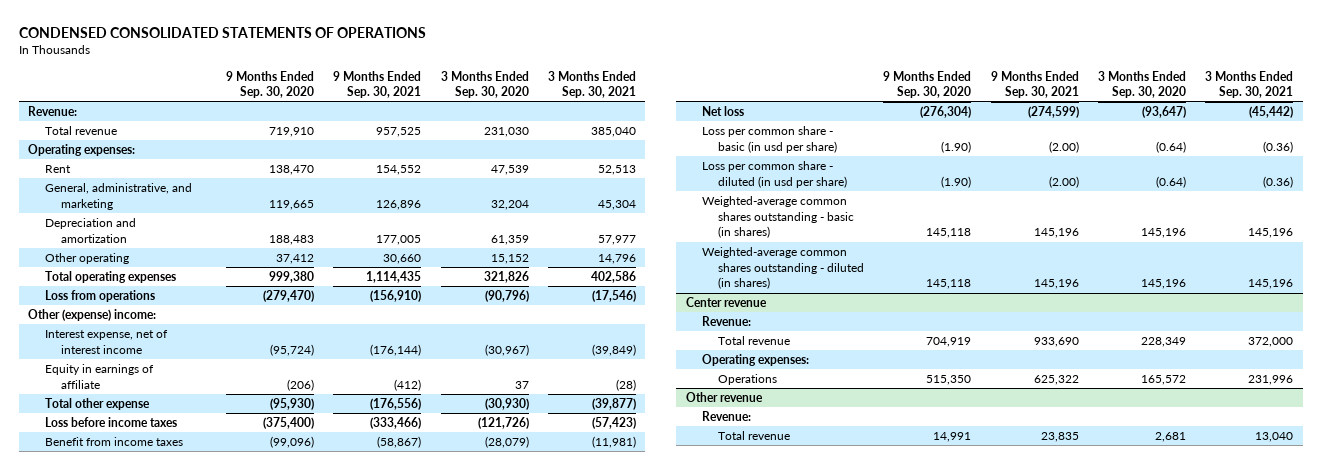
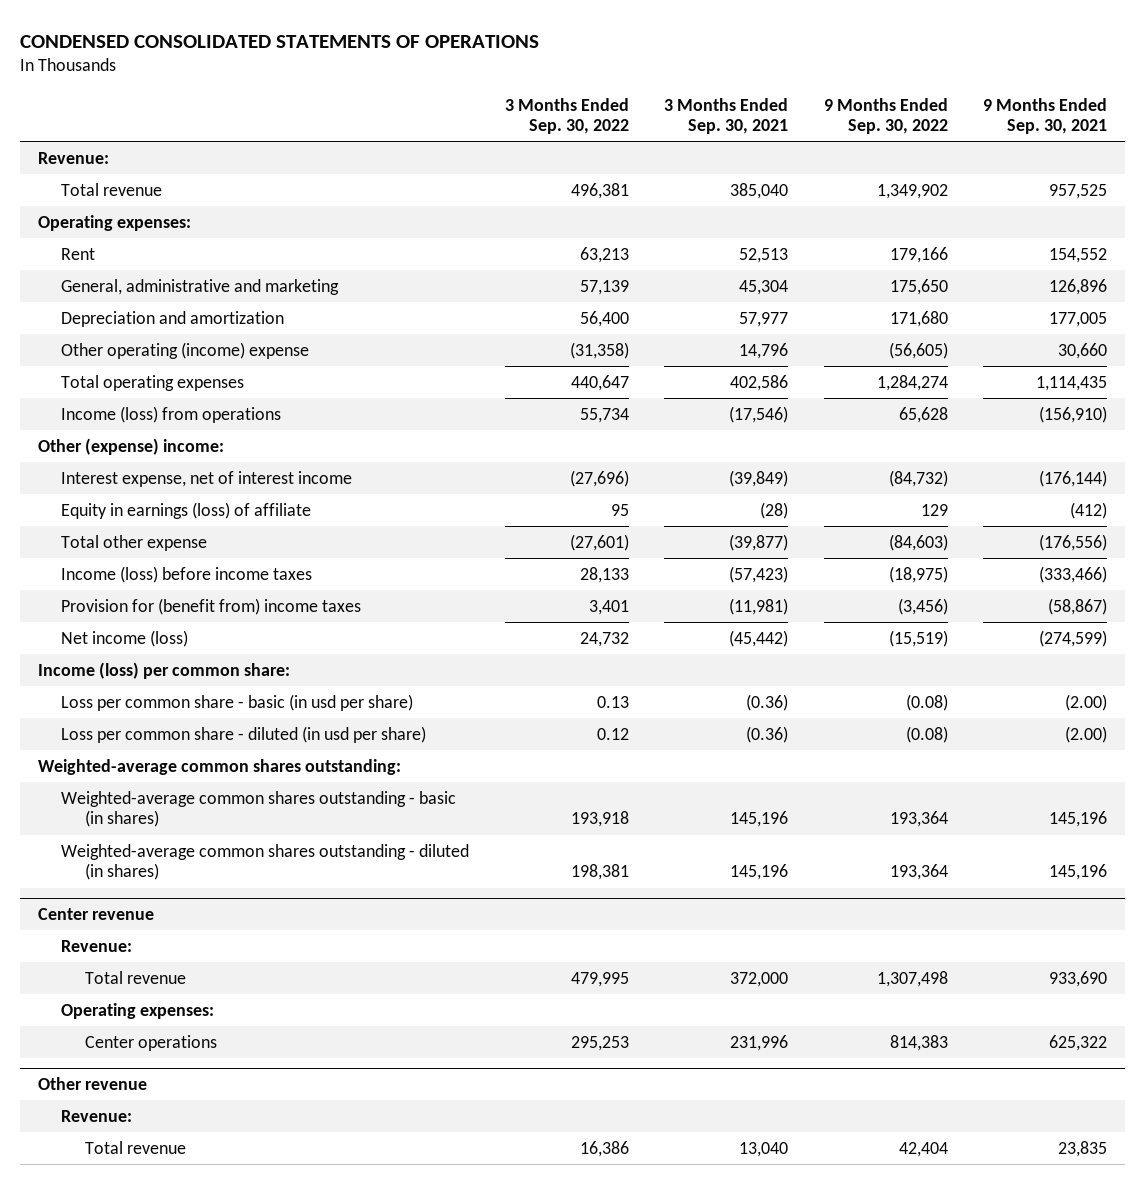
[226,70,315,99] 9 Months Ended Sep. 30, 2020 -> none
[440,70,529,99] 3 Months Ended Sep. 30, 2020 -> none
none -> [504,97,629,135] 3 Months Ended Sep. 30, 2022
none -> [823,97,948,135] 9 Months Ended Sep. 30, 2022
[44,183,192,210] General, administrative, and marketing -> [61,278,340,295] General, administrative and marketing
[44,253,129,265] Other operating -> [61,341,310,359] Other operating (income) expense
[44,290,155,303] Loss from operations -> [61,405,282,423] Income (loss) from operations
[44,364,154,389] Equity in earnings of affiliate -> [61,501,312,519] Equity in earnings (loss) of affiliate
[44,417,177,428] Loss before income taxes -> [61,565,313,583] Income (loss) before income taxes
[44,437,183,447] Benefit from income taxes -> [61,597,362,615] Provision for (benefit from) income taxes
[701,106,744,117] Net loss -> [61,629,189,647] Net income (loss)
none -> [37,661,290,679] Income (loss) per common share:
none -> [37,758,401,775] Weighted-average common shares outstanding:
[718,374,778,386] Operations -> [84,1034,217,1051] Center operations

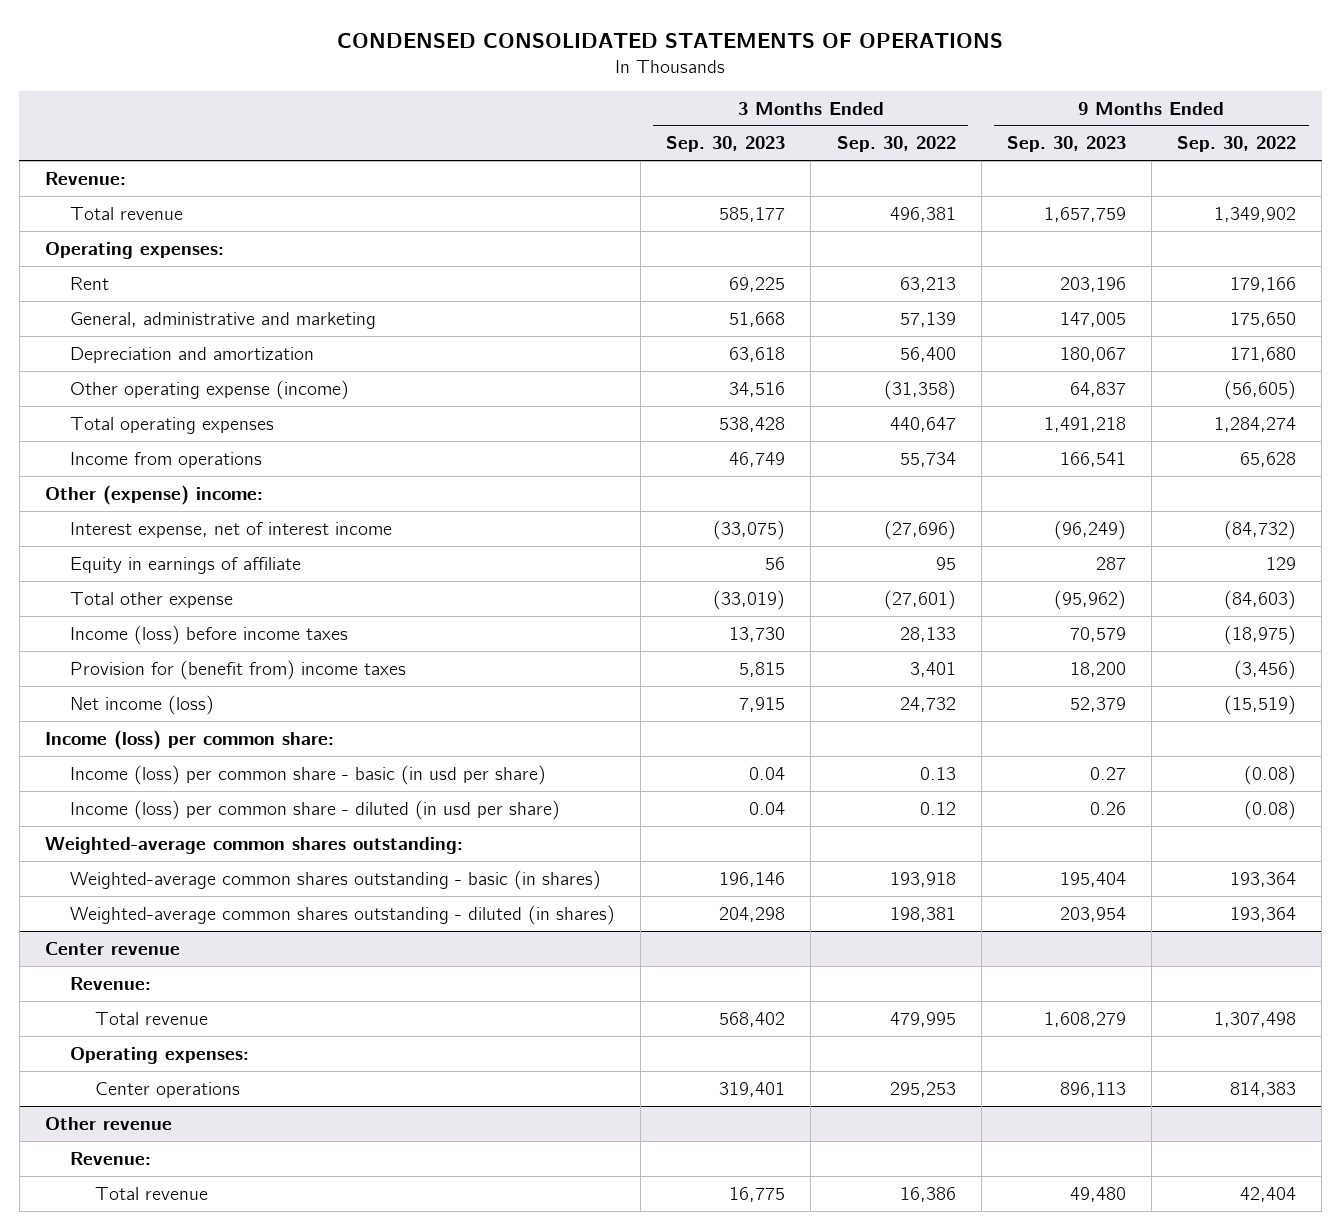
[664,97,789,135] 3 Months Ended Sep. 30, 2021 -> none
[983,97,1108,135] 9 Months Ended Sep. 30, 2021 -> none
none -> [666,136,786,153] Sep. 30, 2023
none -> [1006,136,1126,153] Sep. 30, 2023
[61,341,310,359] Other operating (income) expense -> [69,379,349,400] Other operating expense (income)
[61,405,282,423] Income (loss) from operations -> [69,451,262,468] Income from operations
[61,501,312,519] Equity in earnings (loss) of affiliate -> [69,556,301,574] Equity in earnings of affiliate
[61,693,414,711] Loss per common share - basic (in usd per share) -> [69,764,546,785] Income (loss) per common share - basic (in usd per share)
[61,725,427,743] Loss per common share - diluted (in usd per share) -> [69,799,560,820] Income (loss) per common share - diluted (in usd per share)

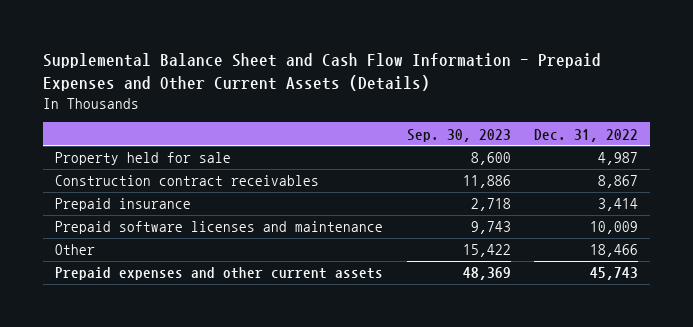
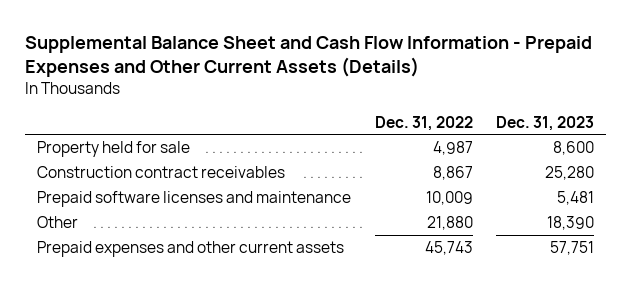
[406,128,511,142] Sep. 30, 2023 -> none
none -> [496,115,595,131] Dec. 31, 2023
[54,198,191,212] Prepaid insurance -> none
[590,244,639,258] 18,466 -> [426,215,473,230] 21,880

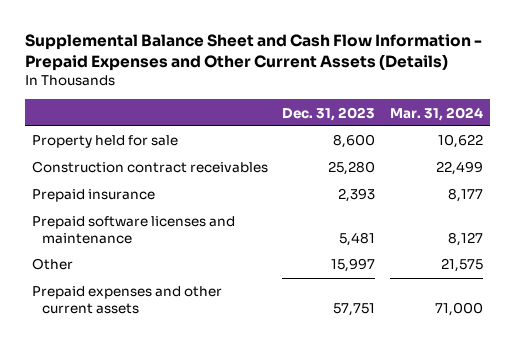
[374,115,473,131] Dec. 31, 2022 -> none
none -> [389,106,483,121] Mar. 31, 2024
none -> [31,189,155,203] Prepaid insurance
[547,215,595,230] 18,390 -> [331,258,376,273] 15,997

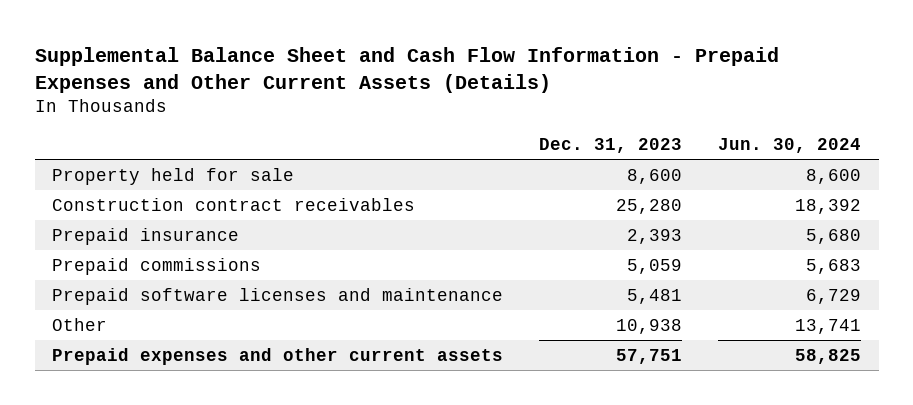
[389,106,483,121] Mar. 31, 2024 -> none
none -> [717,138,861,154] Jun. 30, 2024
none -> [52,257,262,275] Prepaid commissions
[331,258,376,273] 15,997 -> [616,318,683,334] 10,938

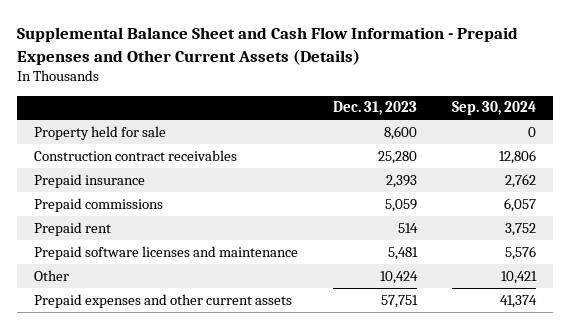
[717,138,861,154] Jun. 30, 2024 -> none
none -> [451,101,536,116] Sep. 30, 2024
none -> [34,221,112,236] Prepaid rent
[616,318,683,334] 10,938 -> [379,270,418,284] 10,424

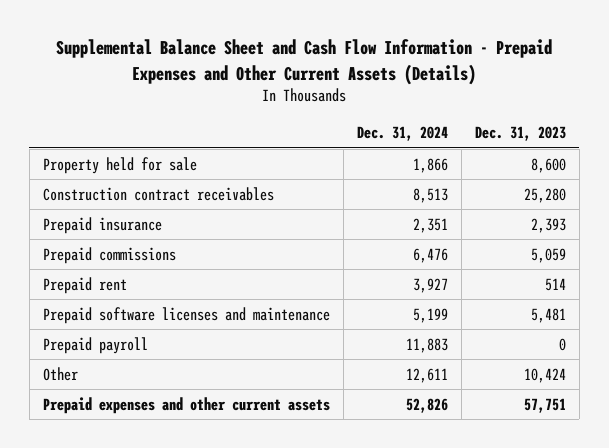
[451,101,536,116] Sep. 30, 2024 -> none
none -> [356,126,448,142] Dec. 31, 2024
none -> [42,336,148,354] Prepaid payroll

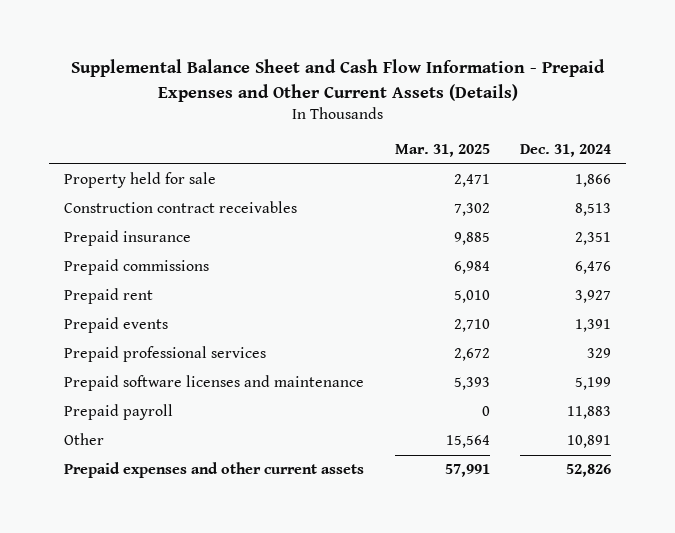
[474,126,566,142] Dec. 31, 2023 -> none
none -> [394,144,490,158] Mar. 31, 2025
none -> [64,317,169,334] Prepaid events
none -> [64,346,267,363] Prepaid professional services
[405,367,448,383] 12,611 -> [567,435,612,449] 10,891

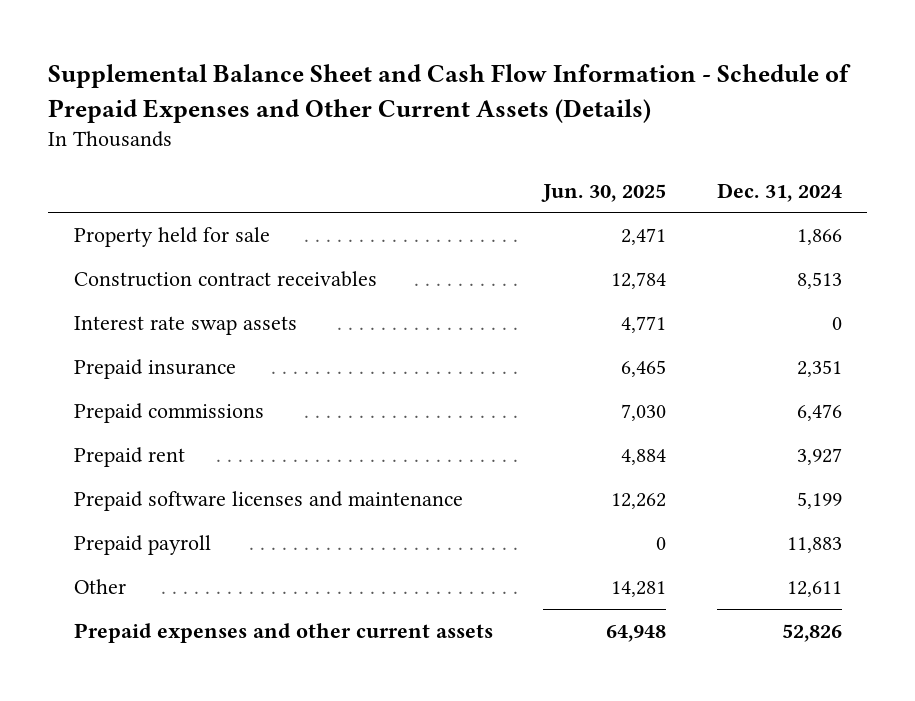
[70,59,605,102] Supplemental Balance Sheet and Cash Flow Information - Prepaid Expenses and Other Current Assets (Details) -> [48,64,852,123] Supplemental Balance Sheet and Cash Flow Information - Schedule of Prepaid Expenses and Other Current Assets (Details)
[394,144,490,158] Mar. 31, 2025 -> none
none -> [541,183,667,202] Jun. 30, 2025
none -> [73,316,297,336] Interest rate swap assets
[64,317,169,334] Prepaid events -> none
[64,346,267,363] Prepaid professional services -> none
[567,435,612,449] 10,891 -> [786,581,842,598] 12,611

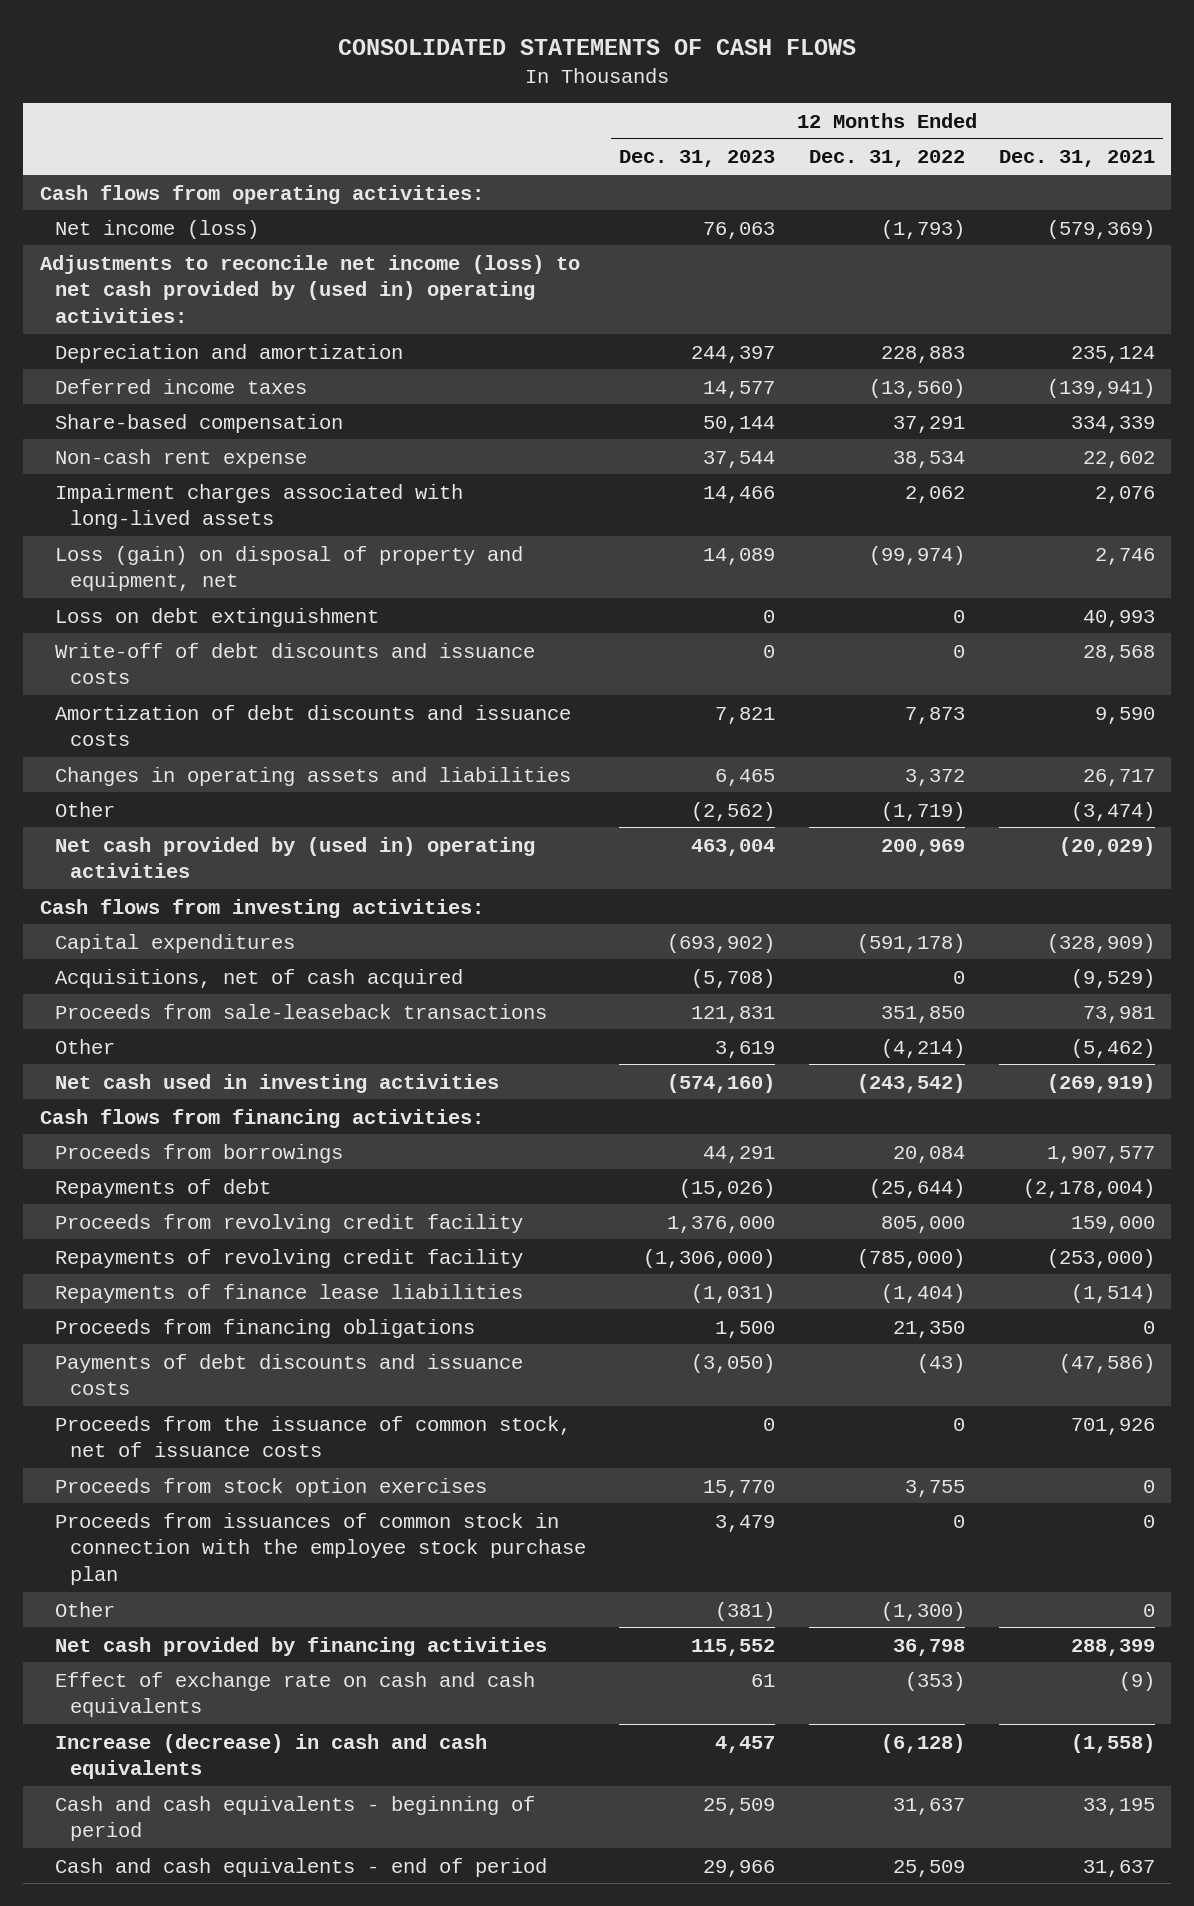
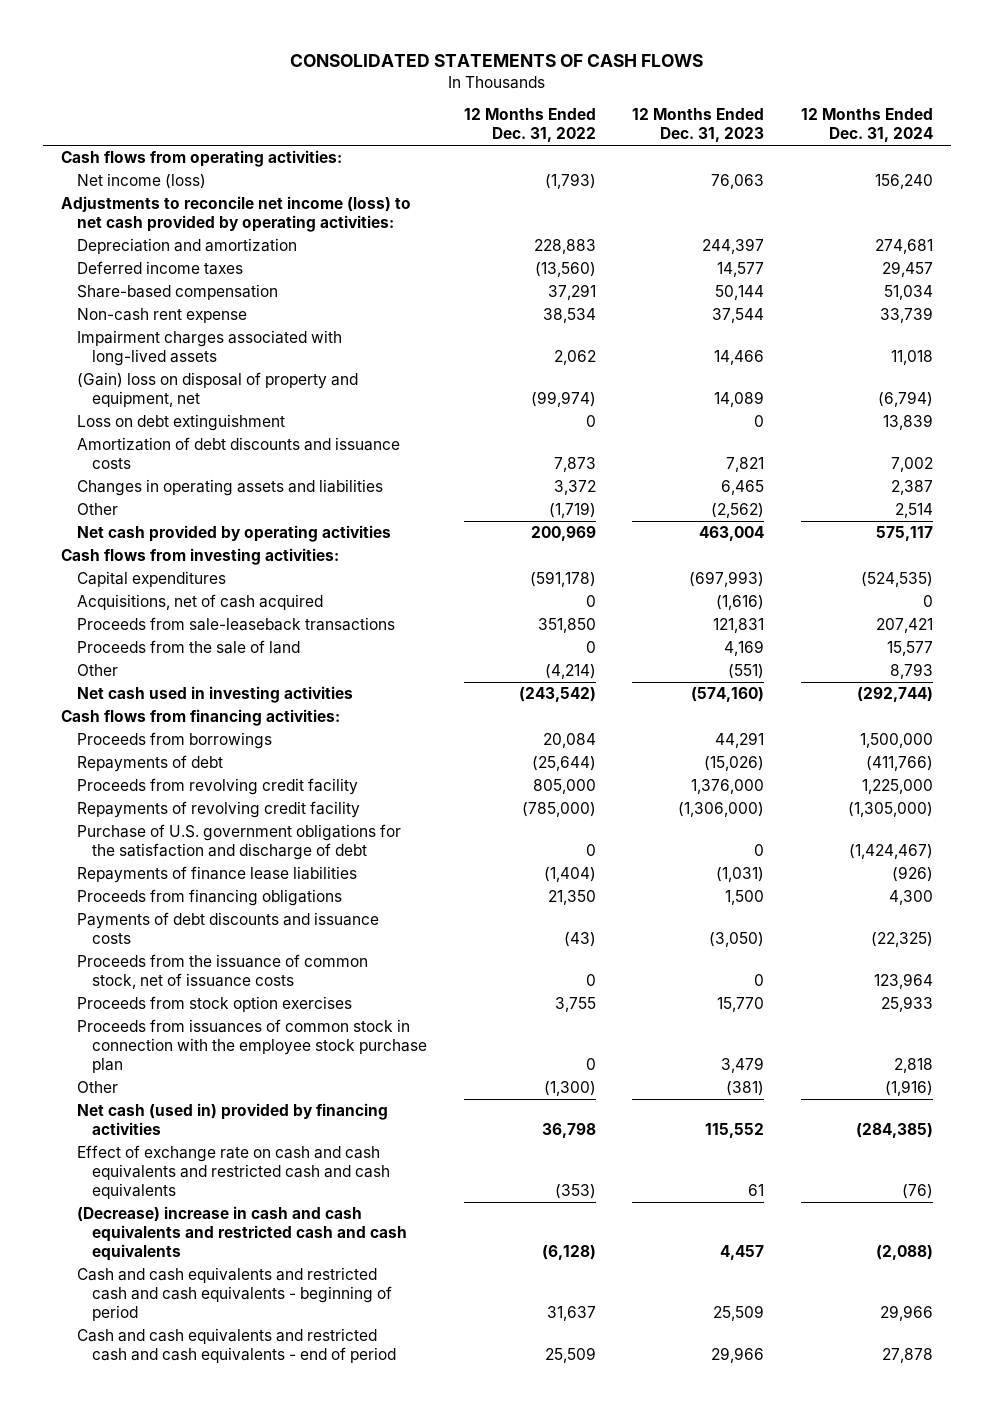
[998,150,1155,168] Dec. 31, 2021 -> none
none -> [800,108,933,143] 12 Months Ended Dec. 31, 2024
[39,254,580,323] Adjustments to reconcile net income (loss) to net cash provided by (used in) operating activities: -> [61,196,412,232] Adjustments to reconcile net income (loss) to net cash provided by operating activities:
[54,545,523,592] Loss (gain) on disposal of property and equipment, net -> [76,372,358,407] (Gain) loss on disposal of property and equipment, net
[54,642,535,685] Write-off of debt discounts and issuance costs -> none
[54,836,535,879] Net cash provided by (used in) operating activities -> [76,525,391,543] Net cash provided by operating activities
[667,933,776,953] (693,902) -> [689,571,765,588] (697,993)
[691,968,776,988] (5,708) -> [716,595,765,611] (1,616)
none -> [76,640,300,655] Proceeds from the sale of land
[715,1040,776,1058] 3,619 -> [728,664,765,680] (551)
none -> [76,824,401,860] Purchase of U.S. government obligations for the satisfaction and discharge of debt
[54,1636,547,1656] Net cash provided by financing activities -> [76,1103,388,1135] Net cash (used in) provided by financing activities
[54,1671,535,1718] Effect of exchange rate on cash and cash equivalents -> [76,1145,391,1199] Effect of exchange rate on cash and cash equivalents and restricted cash and cash equivalents
[54,1733,487,1780] Increase (decrease) in cash and cash equivalents -> [76,1206,408,1261] (Decrease) increase in cash and cash equivalents and restricted cash and cash equivalents
[54,1795,535,1842] Cash and cash equivalents - beginning of period -> [76,1267,393,1321] Cash and cash equivalents and restricted cash and cash equivalents - beginning of period
[54,1857,547,1877] Cash and cash equivalents - end of period -> [76,1328,397,1363] Cash and cash equivalents and restricted cash and cash equivalents - end of period

